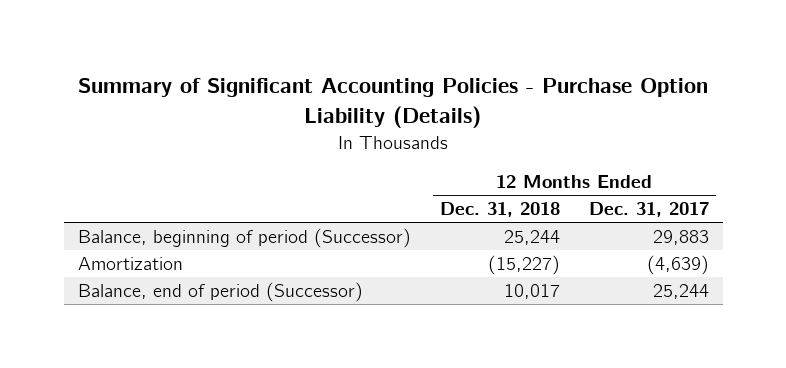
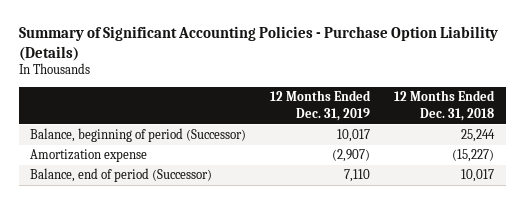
[588,202,709,218] Dec. 31, 2017 -> none
none -> [270,90,372,121] 12 Months Ended Dec. 31, 2019
[77,257,183,271] Amortization -> [30,149,148,163] Amortization expense

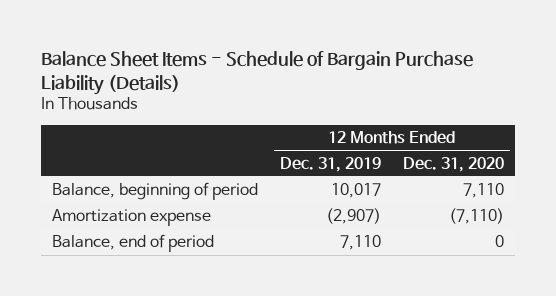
[18,26,498,61] Summary of Significant Accounting Policies - Purchase Option Liability (Details) -> [40,50,473,95] Balance Sheet Items - Schedule of Bargain Purchase Liability (Details)
[393,90,495,121] 12 Months Ended Dec. 31, 2018 -> none
none -> [403,156,505,172] Dec. 31, 2020
[30,128,247,143] Balance, beginning of period (Successor) -> [51,182,258,201] Balance, beginning of period
[30,168,213,183] Balance, end of period (Successor) -> [51,234,214,253] Balance, end of period

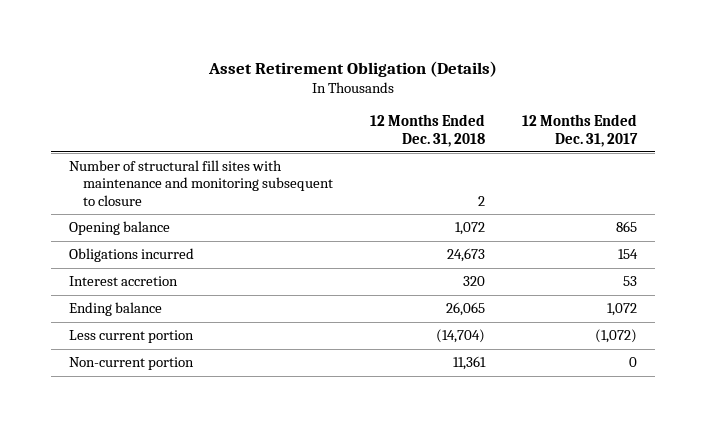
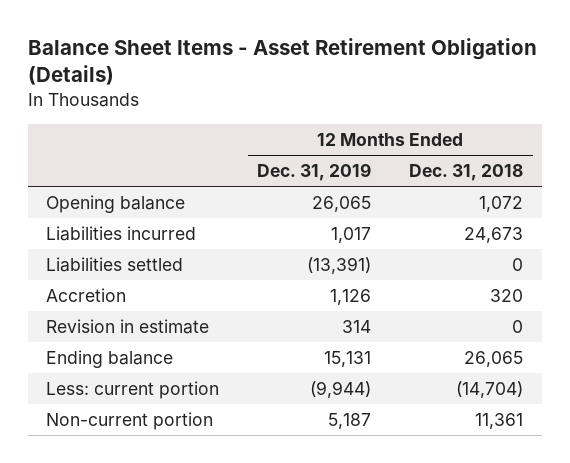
[207,60,497,77] Asset Retirement Obligation (Details) -> [27,37,537,86] Balance Sheet Items - Asset Retirement Obligation (Details)
[521,114,638,147] 12 Months Ended Dec. 31, 2017 -> none
none -> [257,163,372,182] Dec. 31, 2019
[69,160,333,206] Number of structural fill sites with maintenance and monitoring subsequent to closure -> none
[69,248,195,263] Obligations incurred -> [46,226,197,242] Liabilities incurred
none -> [46,257,184,273] Liabilities settled
[69,276,179,287] Interest accretion -> [46,288,127,303] Accretion
none -> [46,319,210,335] Revision in estimate
[69,330,195,344] Less current portion -> [46,381,220,400] Less: current portion

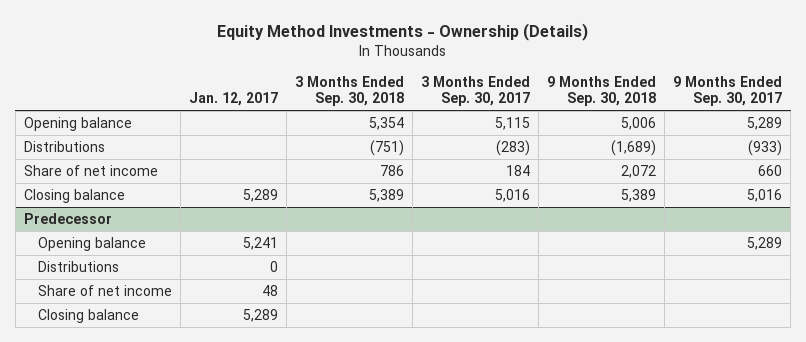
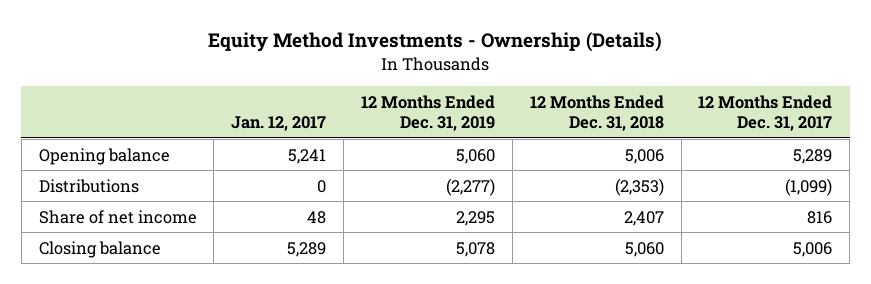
[295,75,405,107] 3 Months Ended Sep. 30, 2018 -> none
[421,75,531,107] 3 Months Ended Sep. 30, 2017 -> none
[547,75,657,107] 9 Months Ended Sep. 30, 2018 -> none
[673,75,783,107] 9 Months Ended Sep. 30, 2017 -> none
none -> [360,95,495,132] 12 Months Ended Dec. 31, 2019
none -> [529,95,664,132] 12 Months Ended Dec. 31, 2018
none -> [698,95,833,132] 12 Months Ended Dec. 31, 2017
[23,116,132,131] Opening balance -> none
[23,140,105,152] Distributions -> none
[23,164,158,176] Share of net income -> none
[23,188,125,203] Closing balance -> none
[23,212,112,224] Predecessor -> none

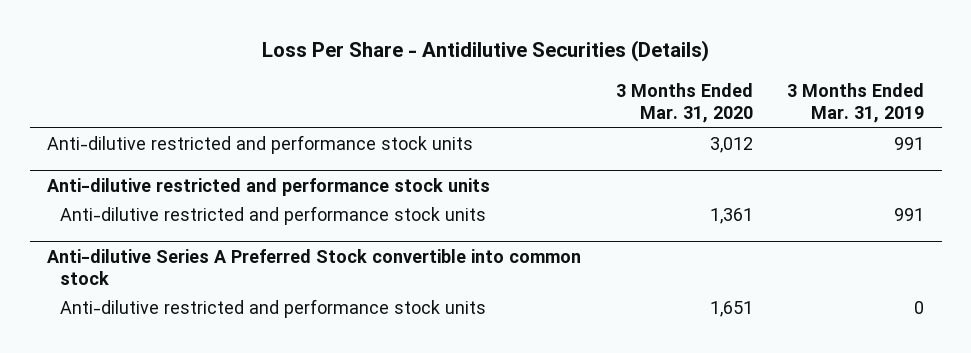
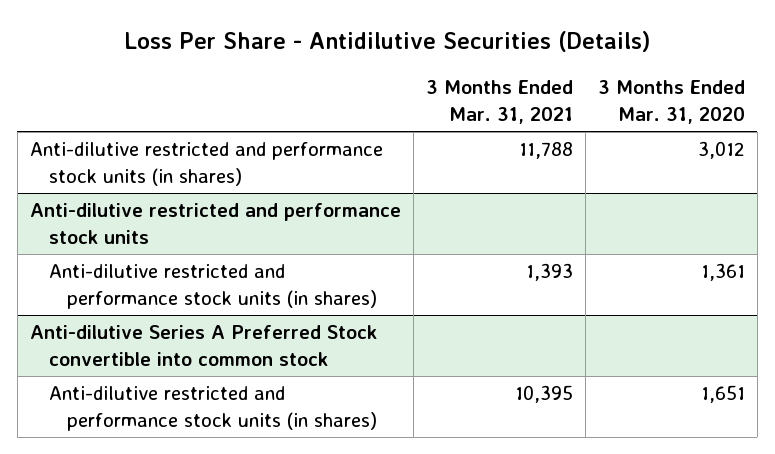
[787,82,925,123] 3 Months Ended Mar. 31, 2019 -> none
none -> [425,80,573,124] 3 Months Ended Mar. 31, 2021
[46,135,473,155] Anti-dilutive restricted and performance stock units -> [29,142,383,186] Anti-dilutive restricted and performance stock units (in shares)
[60,206,487,226] Anti-dilutive restricted and performance stock units -> [48,264,378,309] Anti-dilutive restricted and performance stock units (in shares)
[60,299,487,319] Anti-dilutive restricted and performance stock units -> [48,386,378,431] Anti-dilutive restricted and performance stock units (in shares)

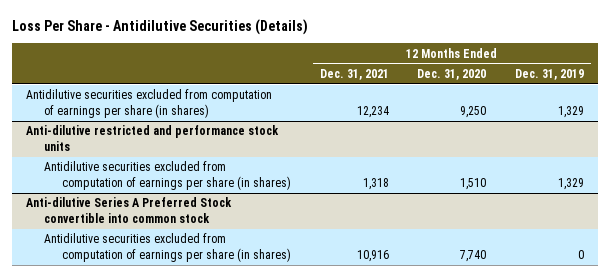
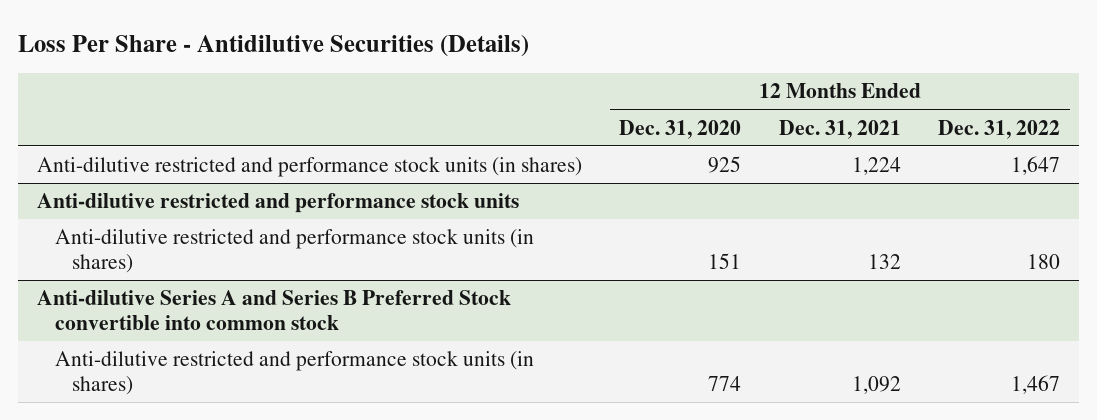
[514,68,584,80] Dec. 31, 2019 -> none
none -> [938,119,1061,139] Dec. 31, 2022
[26,89,273,118] Antidilutive securities excluded from computation of earnings per share (in shares) -> none
none -> [36,157,582,178] Anti-dilutive restricted and performance stock units (in shares)
[44,161,292,190] Antidilutive securities excluded from computation of earnings per share (in shares) -> none
[44,233,292,262] Antidilutive securities excluded from computation of earnings per share (in shares) -> none
none -> [54,229,534,274] Anti-dilutive restricted and performance stock units (in shares)
[26,197,233,223] Anti-dilutive Series A Preferred Stock convertible into common stock -> [36,290,511,331] Anti-dilutive Series A and Series B Preferred Stock convertible into common stock
none -> [54,351,534,396] Anti-dilutive restricted and performance stock units (in shares)

